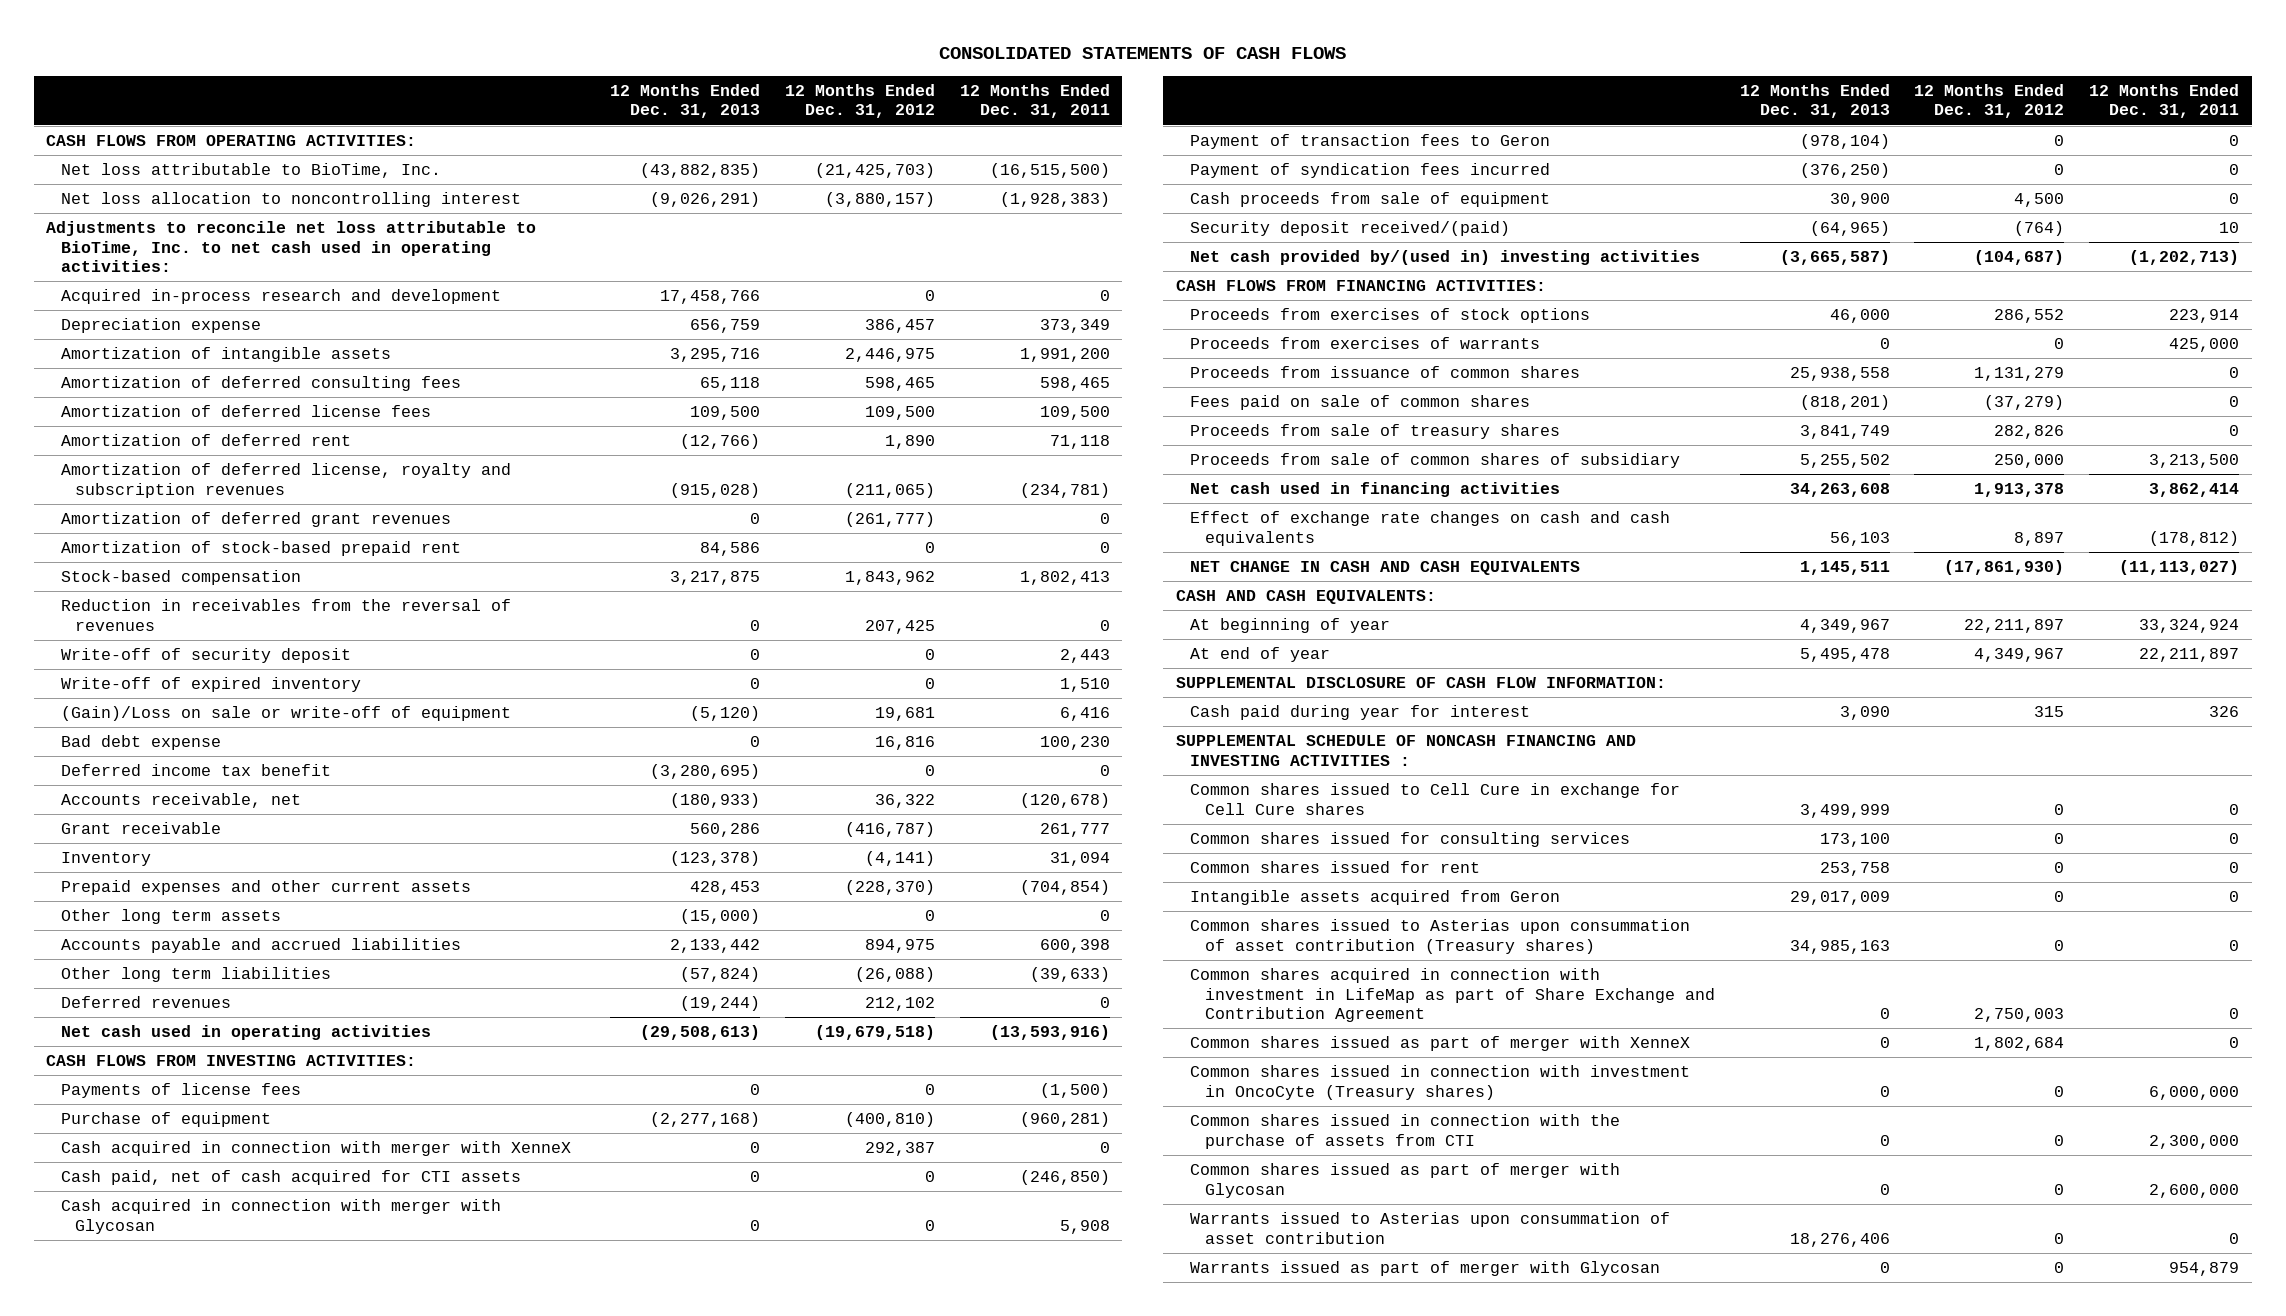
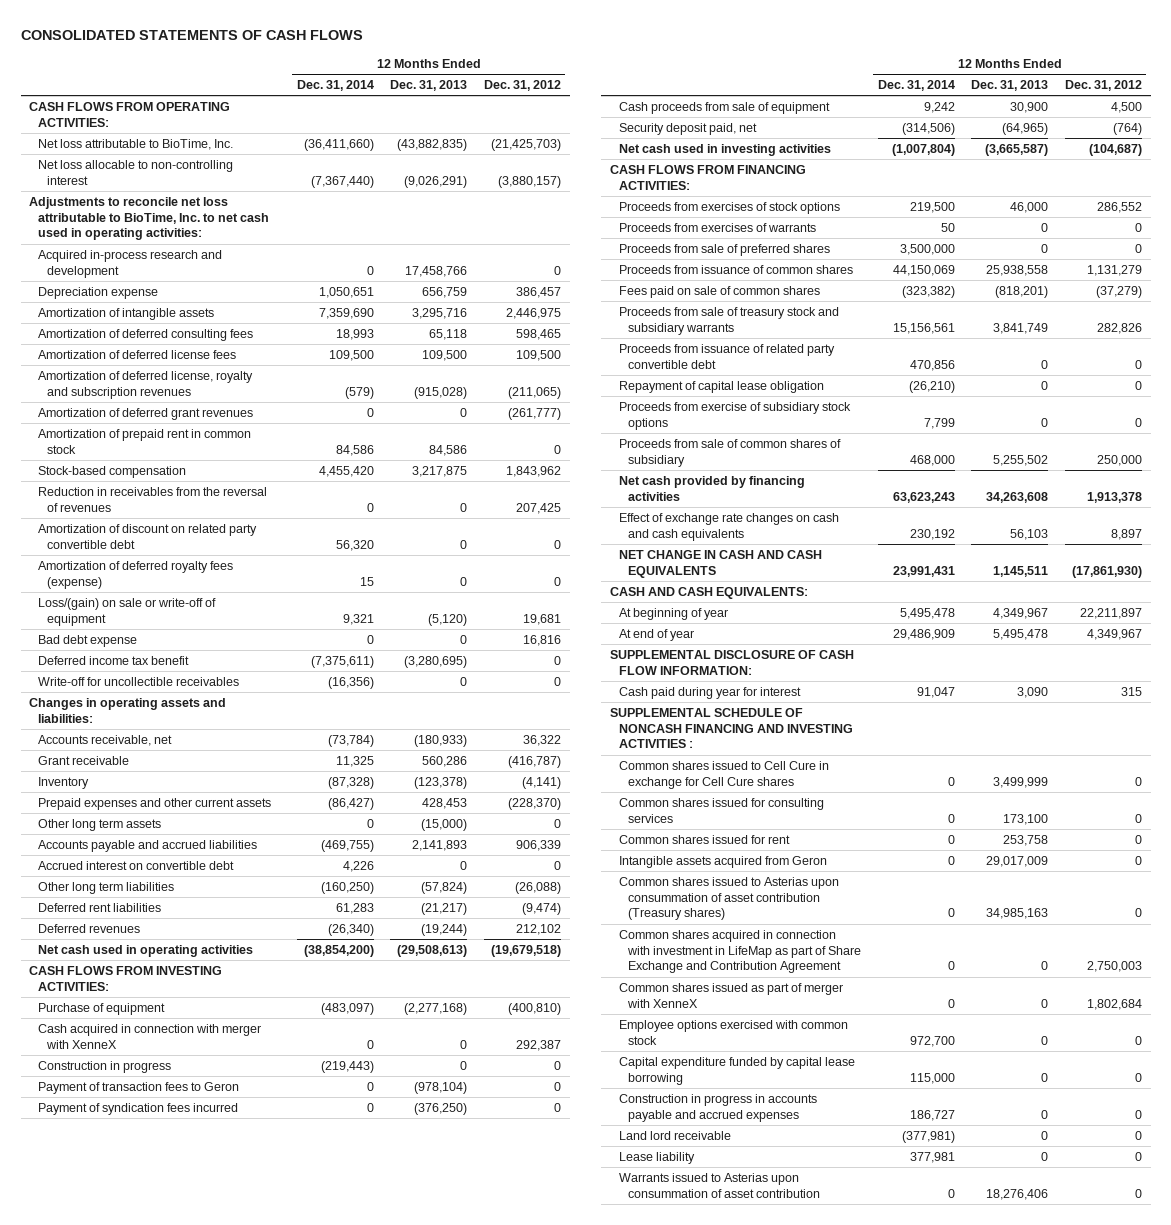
[959,83,1110,119] 12 Months Ended Dec. 31, 2011 -> none
none -> [296,80,374,92] Dec. 31, 2014
[60,192,521,208] Net loss allocation to noncontrolling interest -> [37,159,233,185] Net loss allocable to non-controlling interest
[60,434,351,447] Amortization of deferred rent -> none
[60,541,461,557] Amortization of stock-based prepaid rent -> [37,428,251,454] Amortization of prepaid rent in common stock
[60,648,351,664] Write-off of security deposit -> none
[60,677,361,693] Write-off of expired inventory -> none
none -> [37,523,257,549] Amortization of discount on related party convertible debt
none -> [37,560,233,589] Amortization of deferred royalty fees (expense)
[60,706,511,722] (Gain)/Loss on sale or write-off of equipment -> [37,597,216,626] Loss/(gain) on sale or write-off of equipment
none -> [37,676,239,686] Write-off for uncollectible receivables
none -> [28,697,226,723] Changes in operating assets and liabilities:
[670,939,761,954] 2,133,442 -> [412,839,468,851] 2,141,893
[865,939,936,954] 894,975 -> [516,839,562,851] 906,339
none -> [37,860,234,870] Accrued interest on convertible debt
none -> [37,902,161,912] Deferred rent liabilities
[60,1083,301,1099] Payments of license fees -> none
[60,1170,521,1186] Cash paid, net of cash acquired for CTI assets -> none
[60,1199,501,1234] Cash acquired in connection with merger with Glycosan -> none
none -> [37,1060,171,1073] Construction in progress
[1190,221,1511,237] Security deposit received/(paid) -> [618,122,757,135] Security deposit paid, net
[1190,250,1701,266] Net cash provided by/(used in) investing activities -> [618,143,831,156] Net cash used in investing activities
none -> [618,243,830,256] Proceeds from sale of preferred shares
[1190,424,1561,440] Proceeds from sale of treasury shares -> [618,306,839,335] Proceeds from sale of treasury stock and subsidiary warrants
none -> [618,343,835,369] Proceeds from issuance of related party convertible debt
none -> [618,380,824,393] Repayment of capital lease obligation
none -> [618,401,851,430] Proceeds from exercise of subsidiary stock options
[1190,482,1561,498] Net cash used in financing activities -> [618,475,805,501] Net cash provided by financing activities
[1190,1065,1691,1100] Common shares issued in connection with investment in OncoCyte (Treasury shares) -> none
[1190,1114,1621,1149] Common shares issued in connection with the purchase of assets from CTI -> none
[1190,1163,1621,1198] Common shares issued as part of merger with Glycosan -> none
none -> [618,1019,848,1045] Employee options exercised with common stock
none -> [618,1056,855,1085] Capital expenditure funded by capital lease borrowing
none -> [618,1093,817,1122] Construction in progress in accounts payable and accrued expenses
none -> [618,1130,731,1140] Land lord receivable
none -> [618,1151,695,1164] Lease liability
[1190,1261,1661,1277] Warrants issued as part of merger with Glycosan -> none

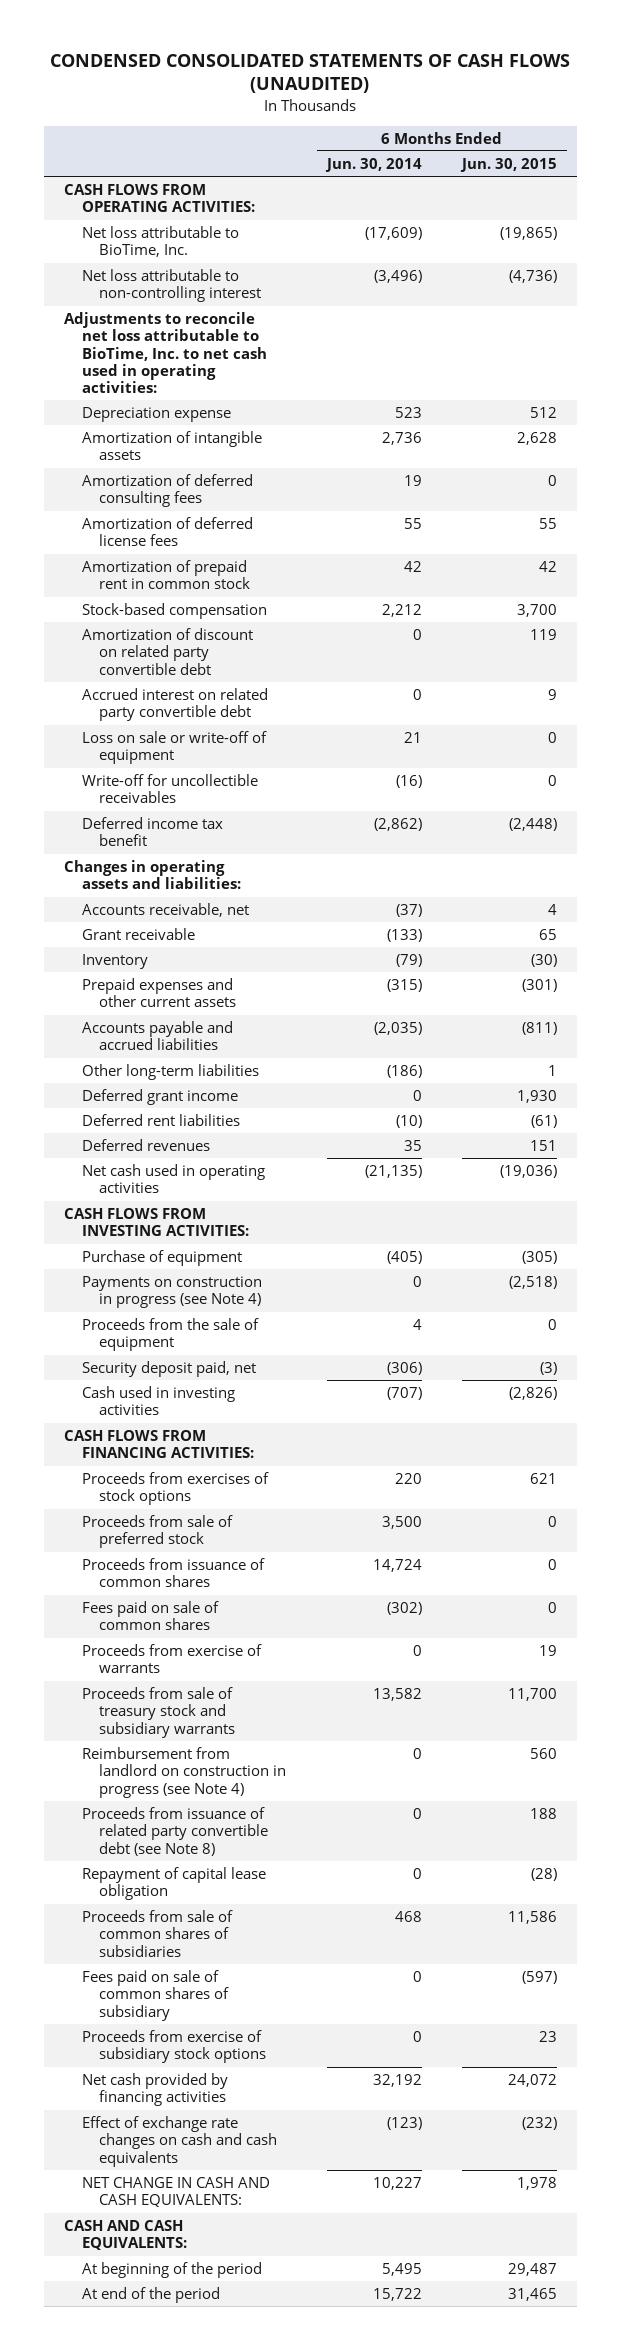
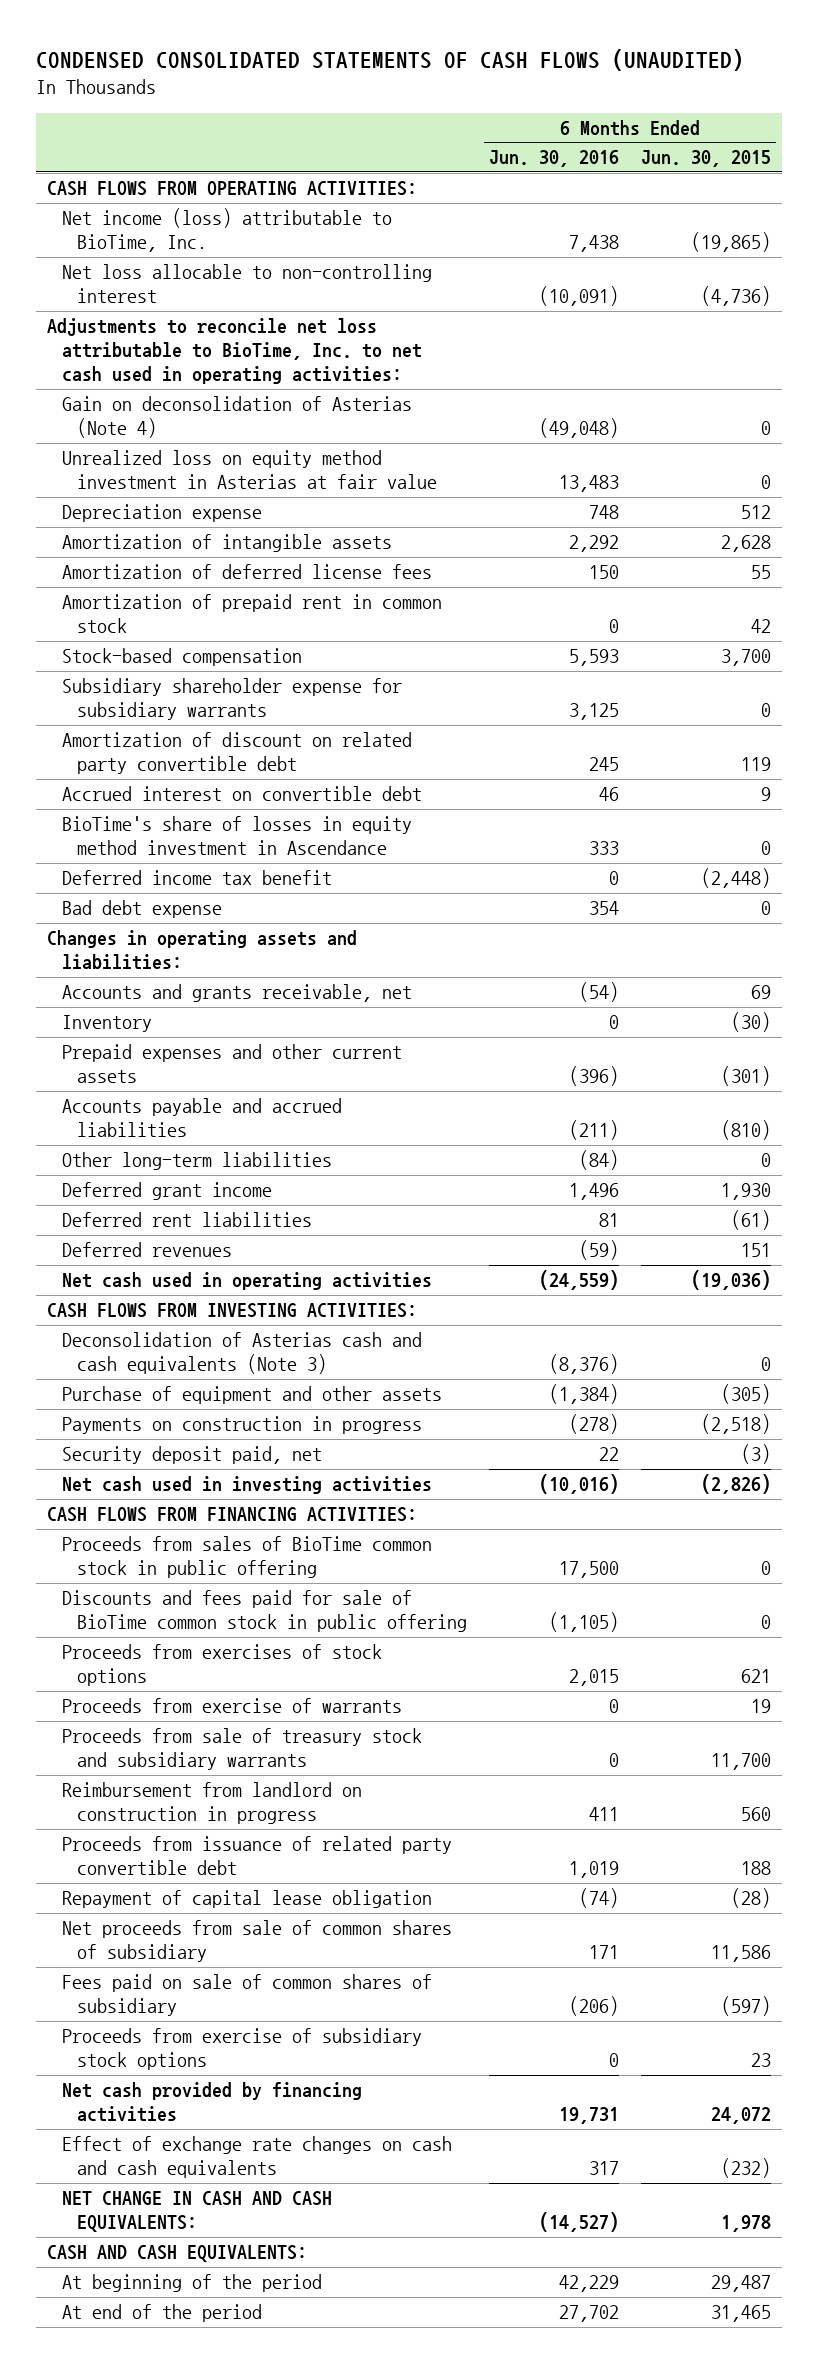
[324,157,422,172] Jun. 30, 2014 -> none
none -> [489,150,620,168] Jun. 30, 2016
[81,225,239,258] Net loss attributable to BioTime, Inc. -> [62,208,393,253] Net income (loss) attributable to BioTime, Inc.
[81,268,262,303] Net loss attributable to non-controlling interest -> [62,264,433,304] Net loss allocable to non-controlling interest
none -> [62,396,413,439] Gain on deconsolidation of Asterias (Note 4)
none -> [62,450,438,490] Unrealized loss on equity method investment in Asterias at fair value
[81,473,253,508] Amortization of deferred consulting fees -> none
none -> [62,678,403,721] Subsidiary shareholder expense for subsidiary warrants
[81,730,267,765] Loss on sale or write-off of equipment -> none
[81,773,258,804] Write-off for uncollectible receivables -> none
[81,687,268,722] Accrued interest on related party convertible debt -> [62,786,423,802] Accrued interest on convertible debt
none -> [62,816,413,856] BioTime's share of losses in equity method investment in Ascendance
none -> [62,900,223,919] Bad debt expense
[81,927,195,940] Grant receivable -> none
[81,902,249,917] Accounts receivable, net -> [62,984,413,1003] Accounts and grants receivable, net
[548,903,558,915] 4 -> [750,985,771,1000] 69
[522,1021,558,1035] (811) -> [720,1120,771,1141] (810)
[548,1064,558,1076] 1 -> [760,1153,771,1168] 0
[81,1317,259,1352] Proceeds from the sale of equipment -> none
none -> [62,1332,423,1375] Deconsolidation of Asterias cash and cash equivalents (Note 3)
[81,1249,242,1266] Purchase of equipment -> [62,1386,443,1405] Purchase of equipment and other assets
[81,1275,262,1309] Payments on construction in progress (see Note 4) -> [62,1416,423,1435] Payments on construction in progress
[81,1385,235,1416] Cash used in investing activities -> [62,1476,433,1495] Net cash used in investing activities
none -> [62,1536,433,1579] Proceeds from sales of BioTime common stock in public offering
none -> [62,1590,468,1633] Discounts and fees paid for sale of BioTime common stock in public offering
[81,1514,233,1549] Proceeds from sale of preferred stock -> none
[81,1557,265,1588] Proceeds from issuance of common shares -> none
[81,1600,219,1631] Fees paid on sale of common shares -> none
[81,1746,287,1798] Reimbursement from landlord on construction in progress (see Note 4) -> [62,1782,363,1825] Reimbursement from landlord on construction in progress
[81,1806,269,1856] Proceeds from issuance of related party convertible debt (see Note 8) -> [62,1836,453,1876] Proceeds from issuance of related party convertible debt
[81,1909,233,1957] Proceeds from sale of common shares of subsidiaries -> [62,1920,453,1963] Net proceeds from sale of common shares of subsidiary

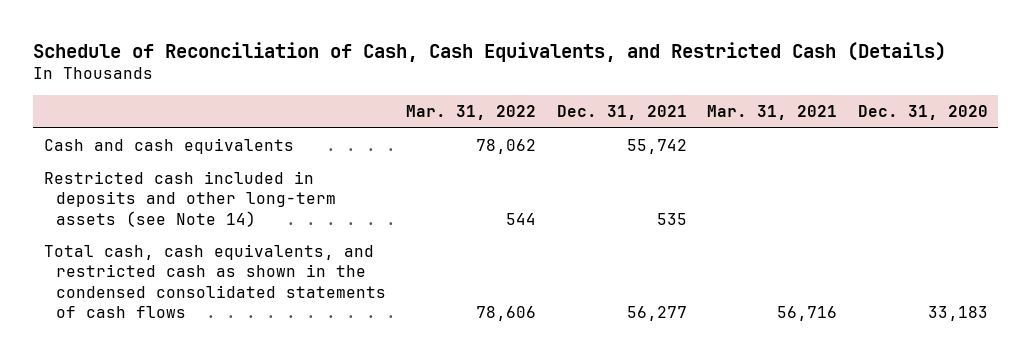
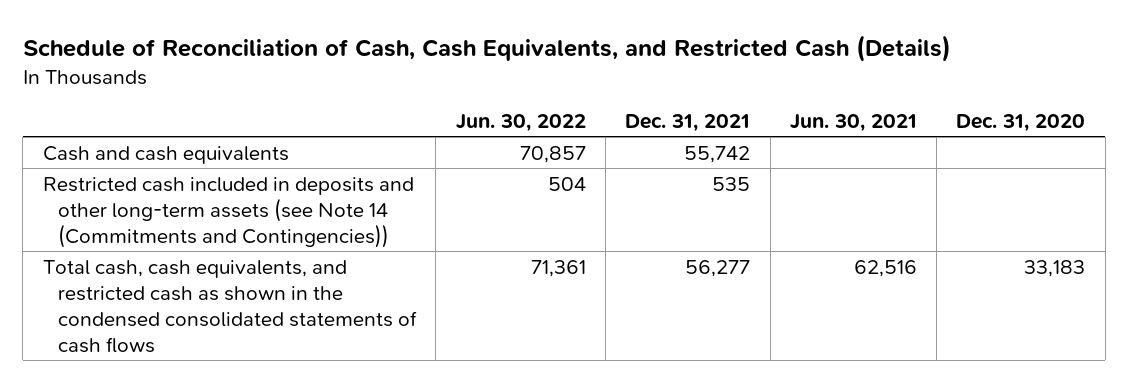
[406,105,537,121] Mar. 31, 2022 -> none
[707,105,838,121] Mar. 31, 2021 -> none
none -> [455,113,586,132] Jun. 30, 2022
none -> [789,113,917,132] Jun. 30, 2021
[43,171,336,227] Restricted cash included in deposits and other long-term assets (see Note 14) -> [42,176,414,248] Restricted cash included in deposits and other long-term assets (see Note 14 (Commitments and Contingencies))

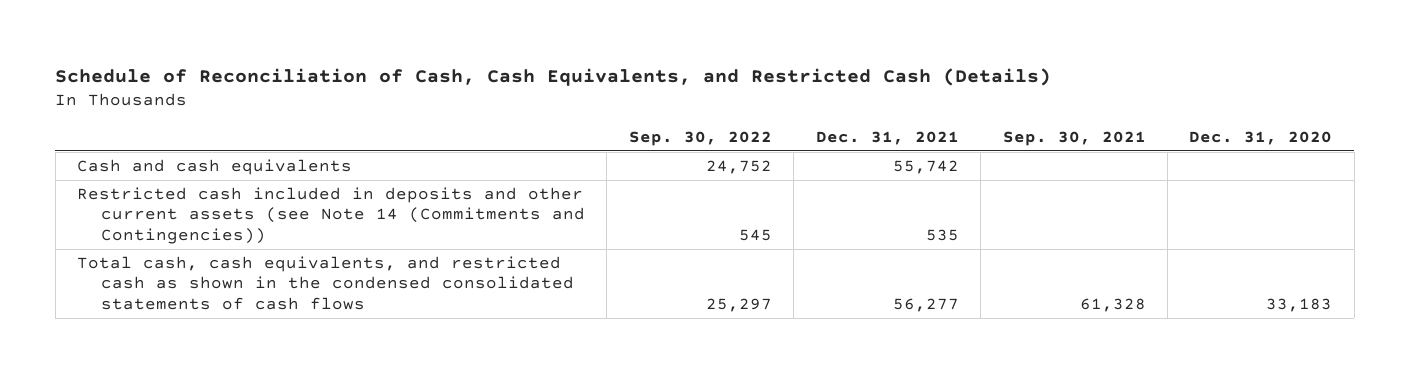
[455,113,586,132] Jun. 30, 2022 -> none
[789,113,917,132] Jun. 30, 2021 -> none
none -> [628,130,772,146] Sep. 30, 2022
none -> [1002,130,1146,146] Sep. 30, 2021
[42,176,414,248] Restricted cash included in deposits and other long-term assets (see Note 14 (Commitments and Contingencies)) -> [77,187,585,244] Restricted cash included in deposits and other current assets (see Note 14 (Commitments and Contingencies))

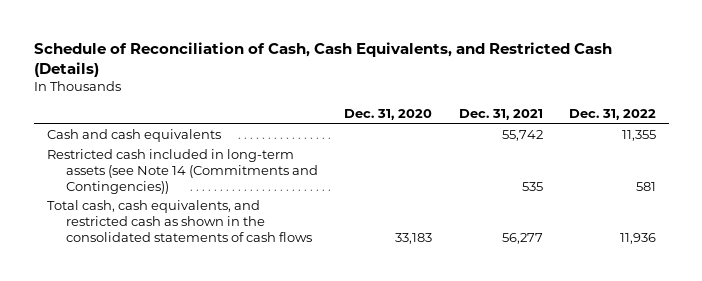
[628,130,772,146] Sep. 30, 2022 -> none
[1002,130,1146,146] Sep. 30, 2021 -> none
none -> [568,109,656,121] Dec. 31, 2022
[77,187,585,244] Restricted cash included in deposits and other current assets (see Note 14 (Commitments and Contingencies)) -> [46,149,319,195] Restricted cash included in long-term assets (see Note 14 (Commitments and Contingencies))
[77,256,574,310] Total cash, cash equivalents, and restricted cash as shown in the condensed consolidated statements of cash flows -> [46,200,313,243] Total cash, cash equivalents, and restricted cash as shown in the consolidated statements of cash flows

